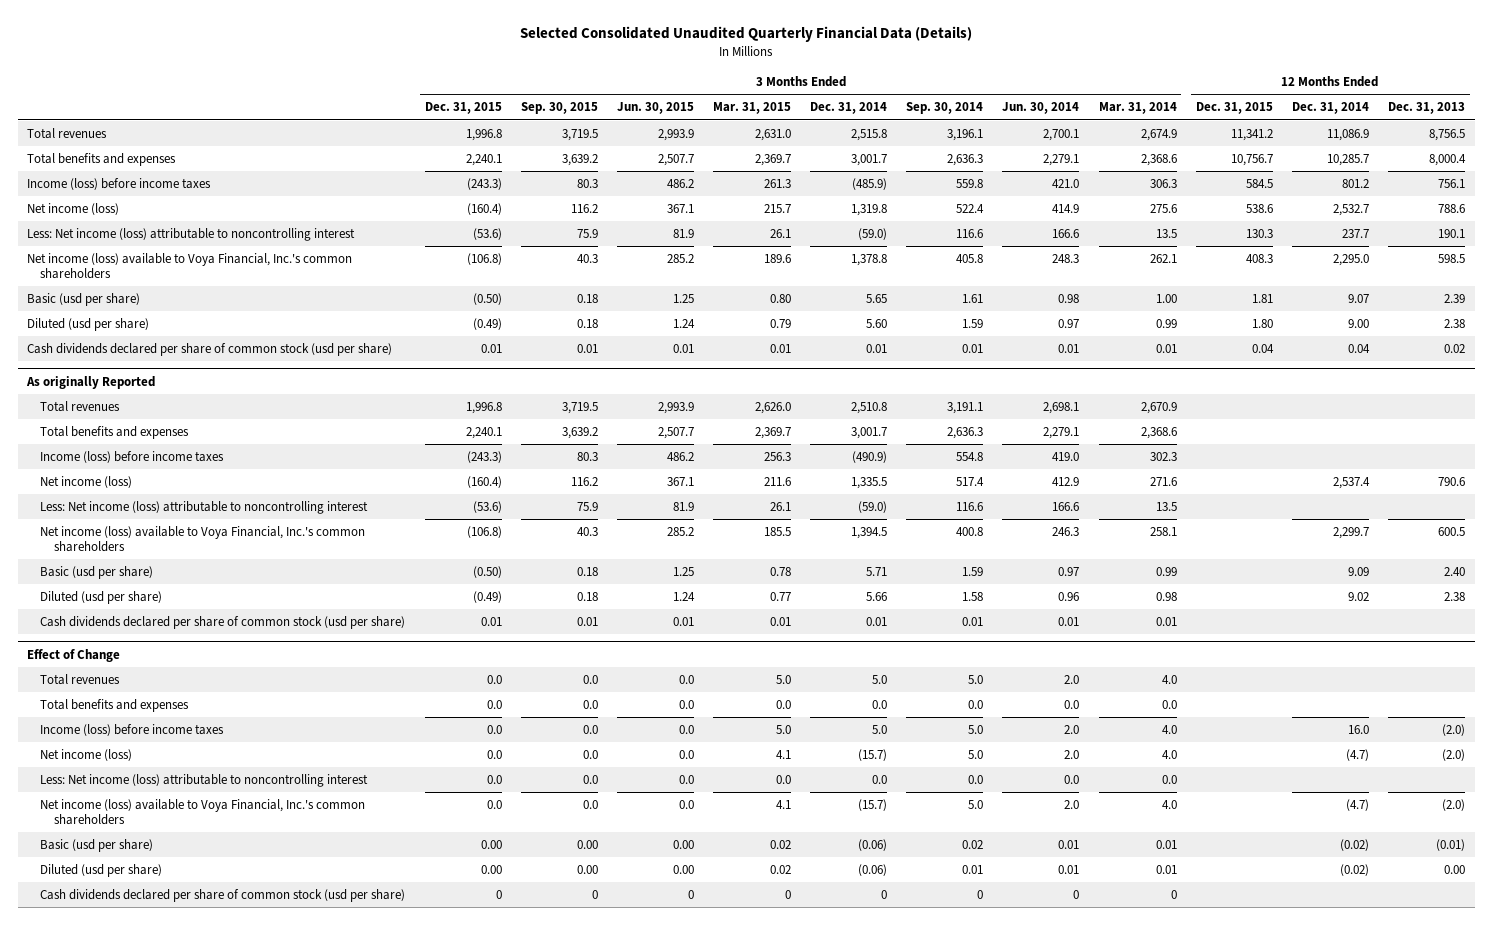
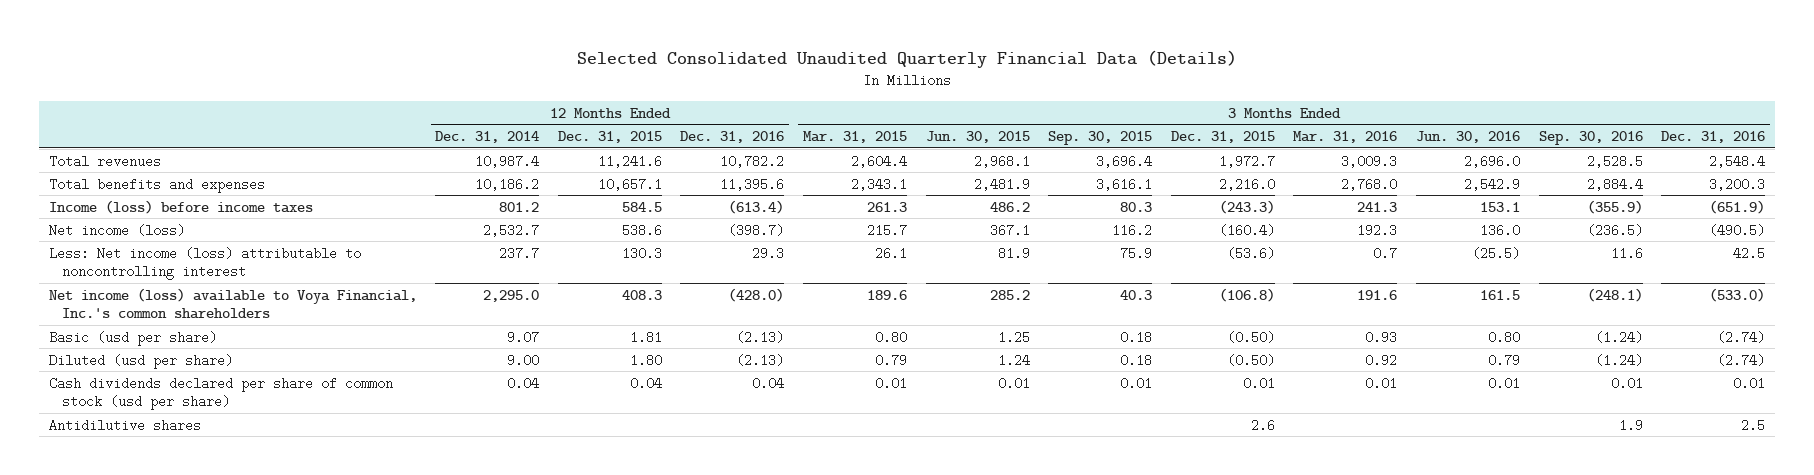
[810,102,888,115] Dec. 31, 2014 -> none
[906,102,984,115] Sep. 30, 2014 -> none
[1002,102,1080,115] Jun. 30, 2014 -> none
[1098,102,1177,115] Mar. 31, 2014 -> none
[1387,102,1465,115] Dec. 31, 2013 -> none
none -> [680,131,785,144] Dec. 31, 2016
none -> [1293,131,1398,144] Mar. 31, 2016
none -> [1416,131,1521,144] Jun. 30, 2016
none -> [1538,131,1643,146] Sep. 30, 2016
none -> [1661,131,1766,144] Dec. 31, 2016
[465,128,502,141] 1,996.8 -> [1218,154,1275,168] 1,972.7
[561,128,598,141] 3,719.5 -> [1096,154,1153,168] 3,696.4
[657,128,694,141] 2,993.9 -> [973,154,1030,168] 2,968.1
[755,128,792,141] 2,631.0 -> [851,154,908,168] 2,604.4
[1230,128,1273,141] 11,341.2 -> [597,154,662,168] 11,241.6
[1326,128,1369,141] 11,086.9 -> [475,154,540,168] 10,987.4
[465,153,502,166] 2,240.1 -> [1218,177,1275,191] 2,216.0
[561,153,598,166] 3,639.2 -> [1096,177,1153,191] 3,616.1
[657,153,694,166] 2,507.7 -> [973,177,1030,191] 2,481.9
[755,153,792,166] 2,369.7 -> [851,177,908,191] 2,343.1
[1230,153,1273,166] 10,756.7 -> [597,177,662,191] 10,657.1
[1326,153,1369,166] 10,285.7 -> [475,177,540,191] 10,186.2
[472,317,502,330] (0.49) -> [1226,353,1275,367] (0.50)
[26,375,156,389] As originally Reported -> none
[40,400,121,412] Total revenues -> none
[40,425,190,439] Total benefits and expenses -> none
[40,450,225,463] Income (loss) before income taxes -> none
[40,475,133,488] Net income (loss) -> none
[40,500,369,514] Less: Net income (loss) attributable to noncontrolling interest -> none
[40,525,366,553] Net income (loss) available to Voya Financial, Inc.'s common shareholders -> none
[40,565,154,579] Basic (usd per share) -> none
[40,590,163,604] Diluted (usd per share) -> none
[40,615,406,629] Cash dividends declared per share of common stock (usd per share) -> none
[27,648,121,662] Effect of Change -> none
[40,673,121,685] Total revenues -> none
[40,698,190,712] Total benefits and expenses -> none
[40,723,225,736] Income (loss) before income taxes -> none
[40,748,133,761] Net income (loss) -> none
[40,773,369,787] Less: Net income (loss) attributable to noncontrolling interest -> none
[40,798,366,826] Net income (loss) available to Voya Financial, Inc.'s common shareholders -> none
[40,838,154,852] Basic (usd per share) -> none
[40,863,163,877] Diluted (usd per share) -> none
[40,888,406,902] Cash dividends declared per share of common stock (usd per share) -> none
none -> [48,418,201,432] Antidilutive shares

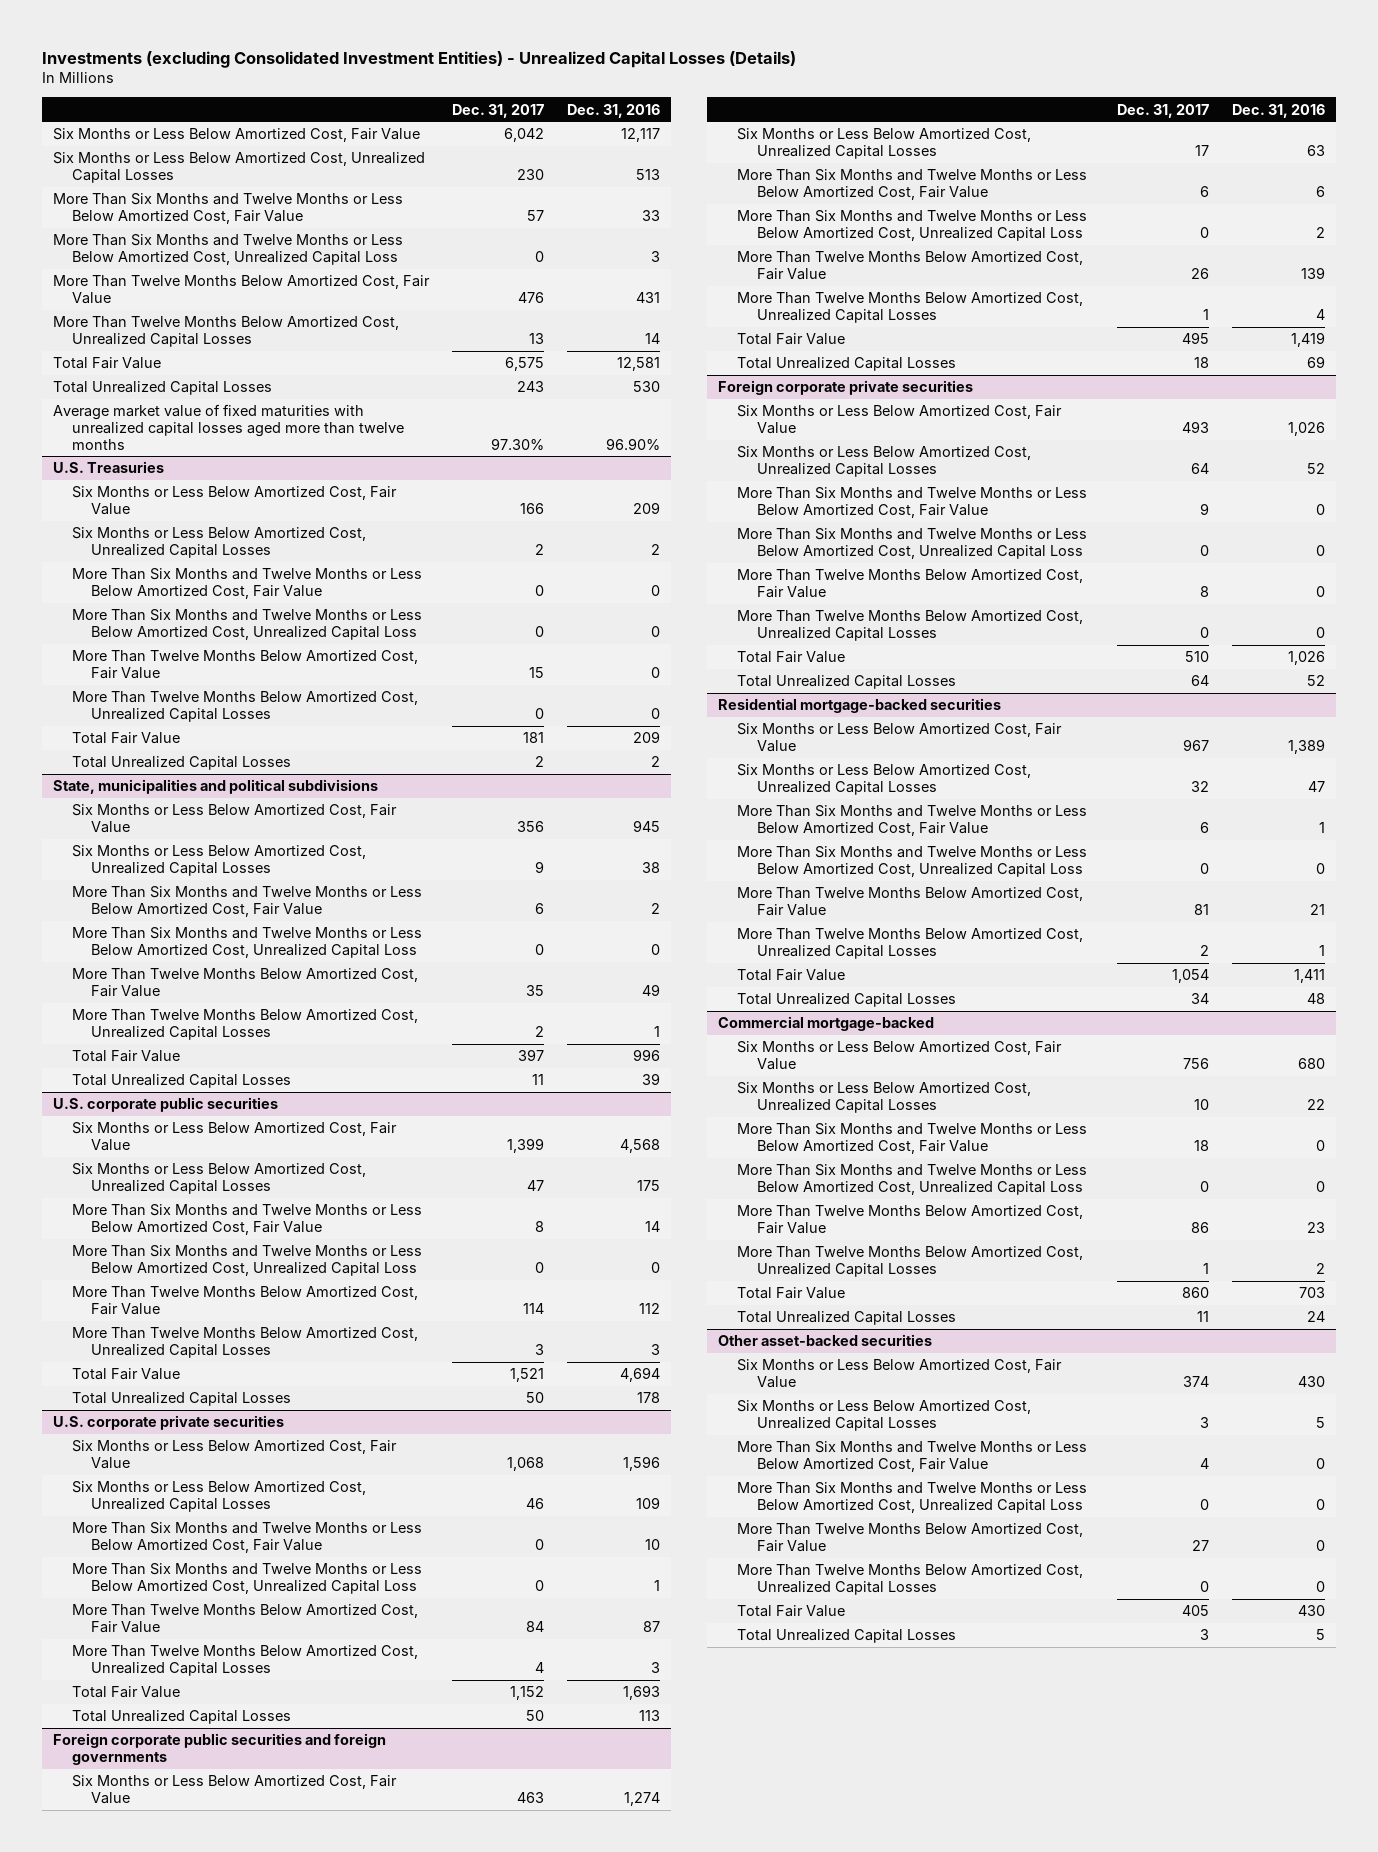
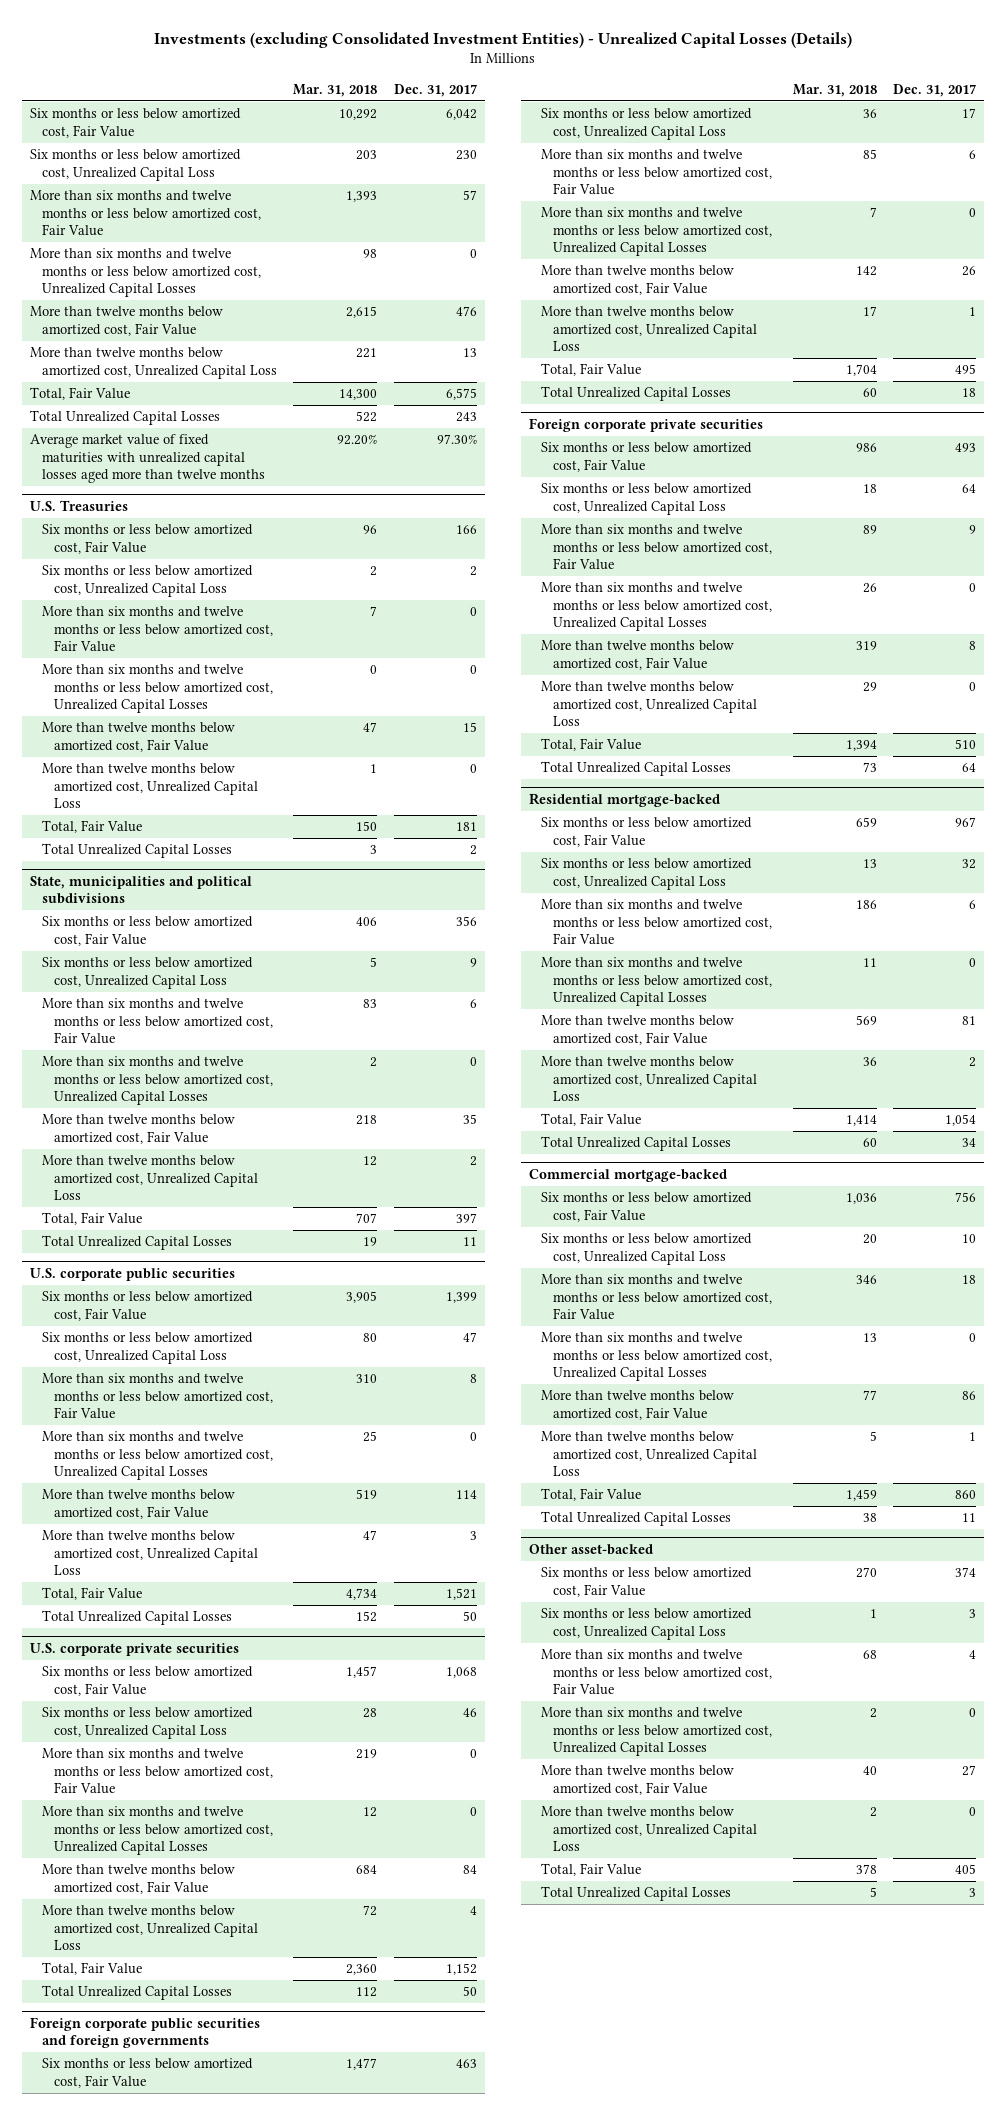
[566,103,660,118] Dec. 31, 2016 -> none
none -> [293,83,378,97] Mar. 31, 2018
[53,128,421,143] Six Months or Less Below Amortized Cost, Fair Value -> [30,108,242,138] Six months or less below amortized cost, Fair Value
[53,152,426,183] Six Months or Less Below Amortized Cost, Unrealized Capital Losses -> [30,149,242,181] Six months or less below amortized cost, Unrealized Capital Loss
[53,193,404,224] More Than Six Months and Twelve Months or Less Below Amortized Cost, Fair Value -> [30,190,261,237] More than six months and twelve months or less below amortized cost, Fair Value
[53,234,404,265] More Than Six Months and Twelve Months or Less Below Amortized Cost, Unrealized Capital Loss -> [30,248,261,298] More than six months and twelve months or less below amortized cost, Unrealized Capital Losses
[53,275,431,304] More Than Twelve Months Below Amortized Cost, Fair Value -> [30,306,224,336] More than twelve months below amortized cost, Fair Value
[53,316,400,347] More Than Twelve Months Below Amortized Cost, Unrealized Capital Losses -> [30,347,277,379] More than twelve months below amortized cost, Unrealized Capital Loss
[53,357,162,370] Total Fair Value -> [30,387,131,401] Total, Fair Value
[72,486,398,515] Six Months or Less Below Amortized Cost, Fair Value -> [41,524,253,554] Six months or less below amortized cost, Fair Value
[72,527,367,558] Six Months or Less Below Amortized Cost, Unrealized Capital Losses -> [41,565,253,597] Six months or less below amortized cost, Unrealized Capital Loss
[72,568,423,599] More Than Six Months and Twelve Months or Less Below Amortized Cost, Fair Value -> [41,606,273,653] More than six months and twelve months or less below amortized cost, Fair Value
[72,609,423,640] More Than Six Months and Twelve Months or Less Below Amortized Cost, Unrealized Capital Loss -> [41,664,273,714] More than six months and twelve months or less below amortized cost, Unrealized Capital Losses
[72,650,419,679] More Than Twelve Months Below Amortized Cost, Fair Value -> [41,722,235,752] More than twelve months below amortized cost, Fair Value
[72,691,419,722] More Than Twelve Months Below Amortized Cost, Unrealized Capital Losses -> [41,763,258,809] More than twelve months below amortized cost, Unrealized Capital Loss
[72,732,181,745] Total Fair Value -> [41,820,142,834] Total, Fair Value
[72,804,398,833] Six Months or Less Below Amortized Cost, Fair Value -> [41,916,253,946] Six months or less below amortized cost, Fair Value
[72,845,367,876] Six Months or Less Below Amortized Cost, Unrealized Capital Losses -> [41,957,253,989] Six months or less below amortized cost, Unrealized Capital Loss
[72,886,423,917] More Than Six Months and Twelve Months or Less Below Amortized Cost, Fair Value -> [41,998,273,1045] More than six months and twelve months or less below amortized cost, Fair Value
[72,927,423,958] More Than Six Months and Twelve Months or Less Below Amortized Cost, Unrealized Capital Loss -> [41,1056,273,1106] More than six months and twelve months or less below amortized cost, Unrealized Capital Losses
[72,968,419,997] More Than Twelve Months Below Amortized Cost, Fair Value -> [41,1114,235,1144] More than twelve months below amortized cost, Fair Value
[72,1009,419,1040] More Than Twelve Months Below Amortized Cost, Unrealized Capital Losses -> [41,1155,258,1201] More than twelve months below amortized cost, Unrealized Capital Loss
[72,1050,181,1063] Total Fair Value -> [41,1212,142,1226] Total, Fair Value
[72,1122,398,1151] Six Months or Less Below Amortized Cost, Fair Value -> [41,1291,253,1321] Six months or less below amortized cost, Fair Value
[72,1163,367,1194] Six Months or Less Below Amortized Cost, Unrealized Capital Losses -> [41,1332,253,1364] Six months or less below amortized cost, Unrealized Capital Loss
[72,1204,423,1235] More Than Six Months and Twelve Months or Less Below Amortized Cost, Fair Value -> [41,1373,273,1420] More than six months and twelve months or less below amortized cost, Fair Value
[72,1245,423,1276] More Than Six Months and Twelve Months or Less Below Amortized Cost, Unrealized Capital Loss -> [41,1431,273,1481] More than six months and twelve months or less below amortized cost, Unrealized Capital Losses
[72,1286,419,1315] More Than Twelve Months Below Amortized Cost, Fair Value -> [41,1489,235,1519] More than twelve months below amortized cost, Fair Value
[72,1327,419,1358] More Than Twelve Months Below Amortized Cost, Unrealized Capital Losses -> [41,1530,258,1576] More than twelve months below amortized cost, Unrealized Capital Loss
[72,1368,181,1381] Total Fair Value -> [41,1587,142,1601] Total, Fair Value
[72,1440,398,1469] Six Months or Less Below Amortized Cost, Fair Value -> [41,1666,253,1696] Six months or less below amortized cost, Fair Value
[72,1481,367,1512] Six Months or Less Below Amortized Cost, Unrealized Capital Losses -> [41,1707,253,1739] Six months or less below amortized cost, Unrealized Capital Loss
[72,1522,423,1553] More Than Six Months and Twelve Months or Less Below Amortized Cost, Fair Value -> [41,1748,273,1795] More than six months and twelve months or less below amortized cost, Fair Value
[72,1563,423,1594] More Than Six Months and Twelve Months or Less Below Amortized Cost, Unrealized Capital Loss -> [41,1806,273,1856] More than six months and twelve months or less below amortized cost, Unrealized Capital Losses
[72,1604,419,1633] More Than Twelve Months Below Amortized Cost, Fair Value -> [41,1864,235,1894] More than twelve months below amortized cost, Fair Value
[72,1645,419,1676] More Than Twelve Months Below Amortized Cost, Unrealized Capital Losses -> [41,1905,258,1951] More than twelve months below amortized cost, Unrealized Capital Loss
[72,1686,181,1699] Total Fair Value -> [41,1962,142,1976] Total, Fair Value
[72,1775,398,1804] Six Months or Less Below Amortized Cost, Fair Value -> [41,2058,253,2088] Six months or less below amortized cost, Fair Value
[737,128,1032,159] Six Months or Less Below Amortized Cost, Unrealized Capital Losses -> [541,108,753,140] Six months or less below amortized cost, Unrealized Capital Loss
[737,169,1088,200] More Than Six Months and Twelve Months or Less Below Amortized Cost, Fair Value -> [541,149,772,196] More than six months and twelve months or less below amortized cost, Fair Value
[737,210,1088,241] More Than Six Months and Twelve Months or Less Below Amortized Cost, Unrealized Capital Loss -> [541,207,772,257] More than six months and twelve months or less below amortized cost, Unrealized Capital Losses
[737,251,1084,280] More Than Twelve Months Below Amortized Cost, Fair Value -> [541,265,735,295] More than twelve months below amortized cost, Fair Value
[737,292,1084,323] More Than Twelve Months Below Amortized Cost, Unrealized Capital Losses -> [541,306,757,352] More than twelve months below amortized cost, Unrealized Capital Loss
[737,333,846,346] Total Fair Value -> [541,363,642,377] Total, Fair Value
[737,405,1063,434] Six Months or Less Below Amortized Cost, Fair Value -> [541,442,753,472] Six months or less below amortized cost, Fair Value
[737,446,1032,477] Six Months or Less Below Amortized Cost, Unrealized Capital Losses -> [541,483,753,515] Six months or less below amortized cost, Unrealized Capital Loss
[737,487,1088,518] More Than Six Months and Twelve Months or Less Below Amortized Cost, Fair Value -> [541,524,772,571] More than six months and twelve months or less below amortized cost, Fair Value
[737,528,1088,559] More Than Six Months and Twelve Months or Less Below Amortized Cost, Unrealized Capital Loss -> [541,582,772,632] More than six months and twelve months or less below amortized cost, Unrealized Capital Losses
[737,569,1084,598] More Than Twelve Months Below Amortized Cost, Fair Value -> [541,640,735,670] More than twelve months below amortized cost, Fair Value
[737,610,1084,641] More Than Twelve Months Below Amortized Cost, Unrealized Capital Losses -> [541,681,757,727] More than twelve months below amortized cost, Unrealized Capital Loss
[737,651,846,664] Total Fair Value -> [541,738,642,752] Total, Fair Value
[718,698,1002,714] Residential mortgage-backed securities -> [529,792,721,807] Residential mortgage-backed
[737,723,1063,752] Six Months or Less Below Amortized Cost, Fair Value -> [541,817,753,847] Six months or less below amortized cost, Fair Value
[737,764,1032,795] Six Months or Less Below Amortized Cost, Unrealized Capital Losses -> [541,858,753,890] Six months or less below amortized cost, Unrealized Capital Loss
[737,805,1088,836] More Than Six Months and Twelve Months or Less Below Amortized Cost, Fair Value -> [541,899,772,946] More than six months and twelve months or less below amortized cost, Fair Value
[737,846,1088,877] More Than Six Months and Twelve Months or Less Below Amortized Cost, Unrealized Capital Loss -> [541,957,772,1007] More than six months and twelve months or less below amortized cost, Unrealized Capital Losses
[737,887,1084,916] More Than Twelve Months Below Amortized Cost, Fair Value -> [541,1015,735,1045] More than twelve months below amortized cost, Fair Value
[737,928,1084,959] More Than Twelve Months Below Amortized Cost, Unrealized Capital Losses -> [541,1056,757,1102] More than twelve months below amortized cost, Unrealized Capital Loss
[737,969,846,982] Total Fair Value -> [541,1113,642,1127] Total, Fair Value
[737,1041,1063,1070] Six Months or Less Below Amortized Cost, Fair Value -> [541,1192,753,1222] Six months or less below amortized cost, Fair Value
[737,1082,1032,1113] Six Months or Less Below Amortized Cost, Unrealized Capital Losses -> [541,1233,753,1265] Six months or less below amortized cost, Unrealized Capital Loss
[737,1123,1088,1154] More Than Six Months and Twelve Months or Less Below Amortized Cost, Fair Value -> [541,1274,772,1321] More than six months and twelve months or less below amortized cost, Fair Value
[737,1164,1088,1195] More Than Six Months and Twelve Months or Less Below Amortized Cost, Unrealized Capital Loss -> [541,1332,772,1382] More than six months and twelve months or less below amortized cost, Unrealized Capital Losses
[737,1205,1084,1234] More Than Twelve Months Below Amortized Cost, Fair Value -> [541,1390,735,1420] More than twelve months below amortized cost, Fair Value
[737,1246,1084,1277] More Than Twelve Months Below Amortized Cost, Unrealized Capital Losses -> [541,1431,757,1477] More than twelve months below amortized cost, Unrealized Capital Loss
[737,1287,846,1300] Total Fair Value -> [541,1488,642,1502] Total, Fair Value
[718,1334,933,1347] Other asset-backed securities -> [529,1543,654,1555] Other asset-backed
[737,1359,1063,1388] Six Months or Less Below Amortized Cost, Fair Value -> [541,1567,753,1597] Six months or less below amortized cost, Fair Value
[737,1400,1032,1431] Six Months or Less Below Amortized Cost, Unrealized Capital Losses -> [541,1608,753,1640] Six months or less below amortized cost, Unrealized Capital Loss
[737,1441,1088,1472] More Than Six Months and Twelve Months or Less Below Amortized Cost, Fair Value -> [541,1649,772,1696] More than six months and twelve months or less below amortized cost, Fair Value
[737,1482,1088,1513] More Than Six Months and Twelve Months or Less Below Amortized Cost, Unrealized Capital Loss -> [541,1707,772,1757] More than six months and twelve months or less below amortized cost, Unrealized Capital Losses
[737,1523,1084,1552] More Than Twelve Months Below Amortized Cost, Fair Value -> [541,1765,735,1795] More than twelve months below amortized cost, Fair Value
[737,1564,1084,1595] More Than Twelve Months Below Amortized Cost, Unrealized Capital Losses -> [541,1806,757,1852] More than twelve months below amortized cost, Unrealized Capital Loss
[737,1605,846,1618] Total Fair Value -> [541,1863,642,1877] Total, Fair Value

